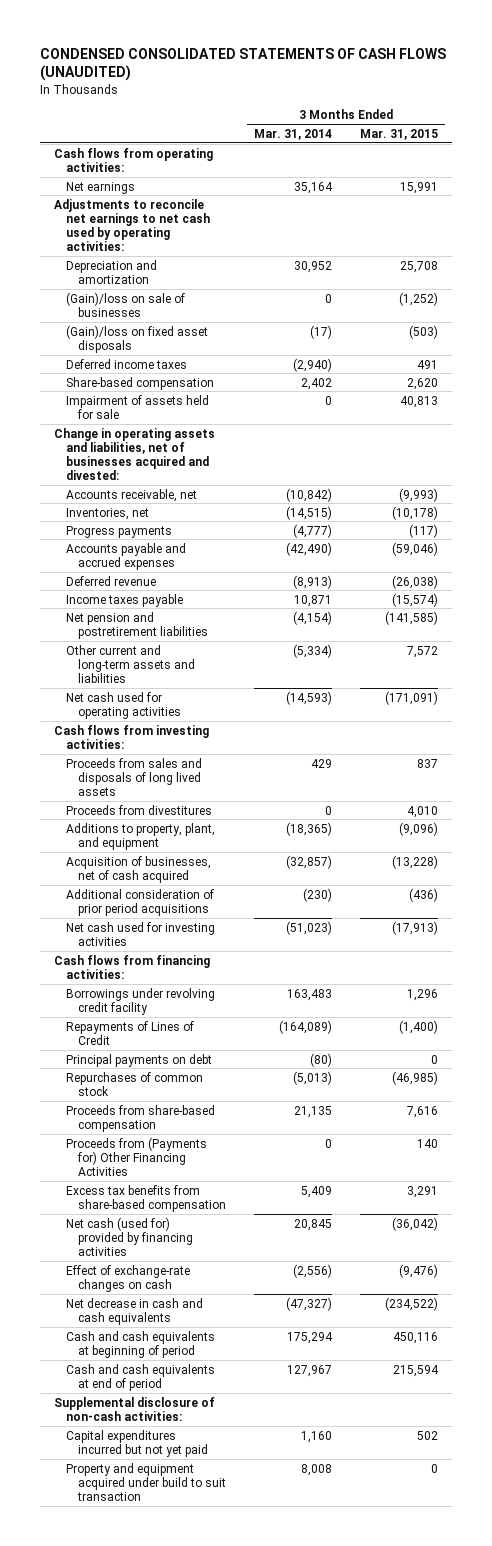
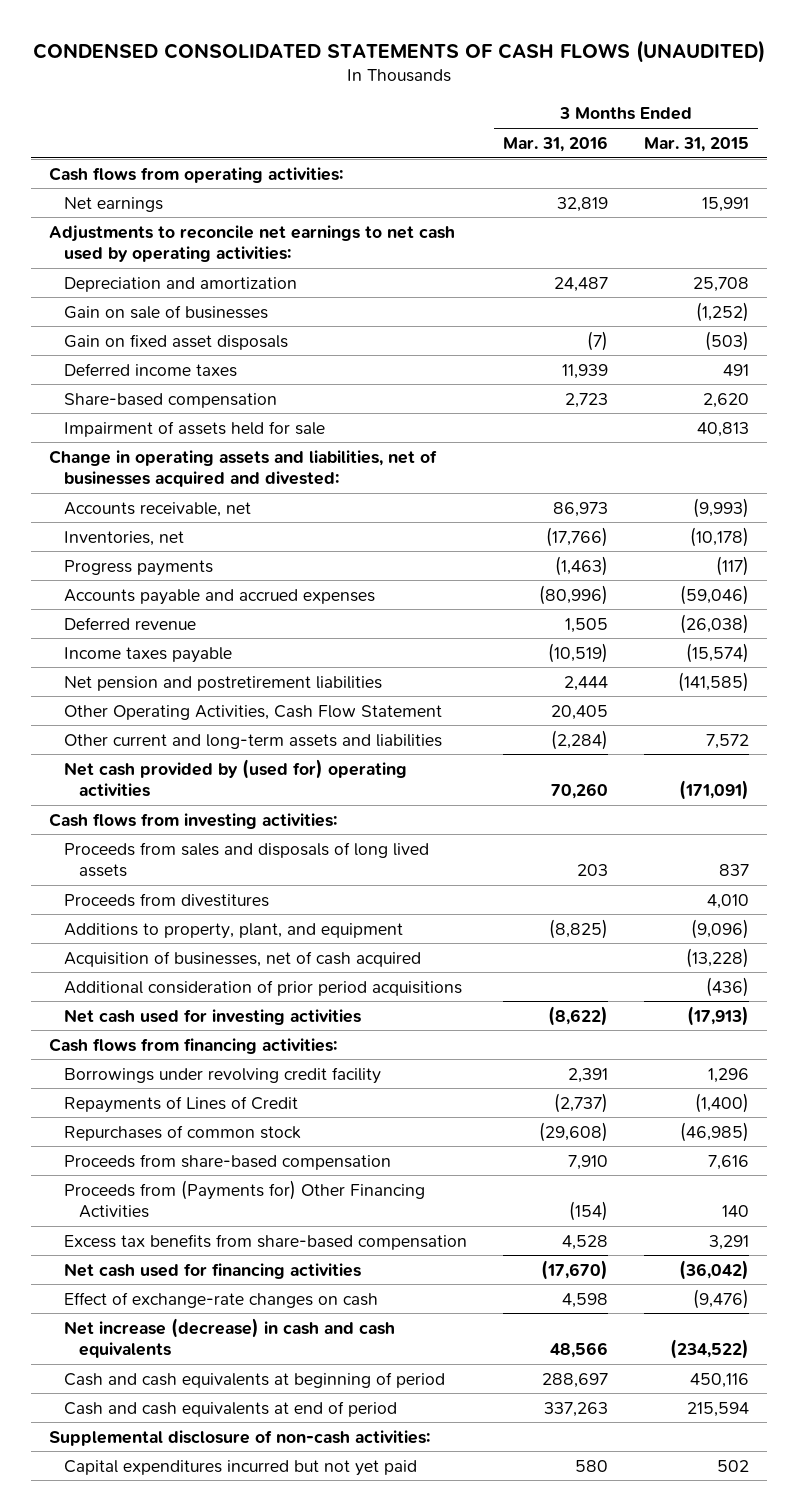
[253,128,332,140] Mar. 31, 2014 -> none
none -> [503,135,609,152] Mar. 31, 2016
[65,291,185,317] (Gain)/loss on sale of businesses -> [64,304,269,319] Gain on sale of businesses
[65,324,208,353] (Gain)/loss on fixed asset disposals -> [64,333,289,350] Gain on fixed asset disposals
none -> [64,704,443,720] Other Operating Activities, Cash Flow Statement
[65,691,181,719] Net cash used for operating activities -> [64,758,408,798] Net cash provided by (used for) operating activities
[65,1053,212,1067] Principal payments on debt -> none
[65,1216,193,1256] Net cash (used for) provided by financing activities -> [64,1262,362,1279] Net cash used for financing activities
[65,1297,203,1325] Net decrease in cash and cash equivalents -> [64,1317,396,1359] Net increase (decrease) in cash and cash equivalents
[65,1462,226,1501] Property and equipment acquired under build to suit transaction -> none

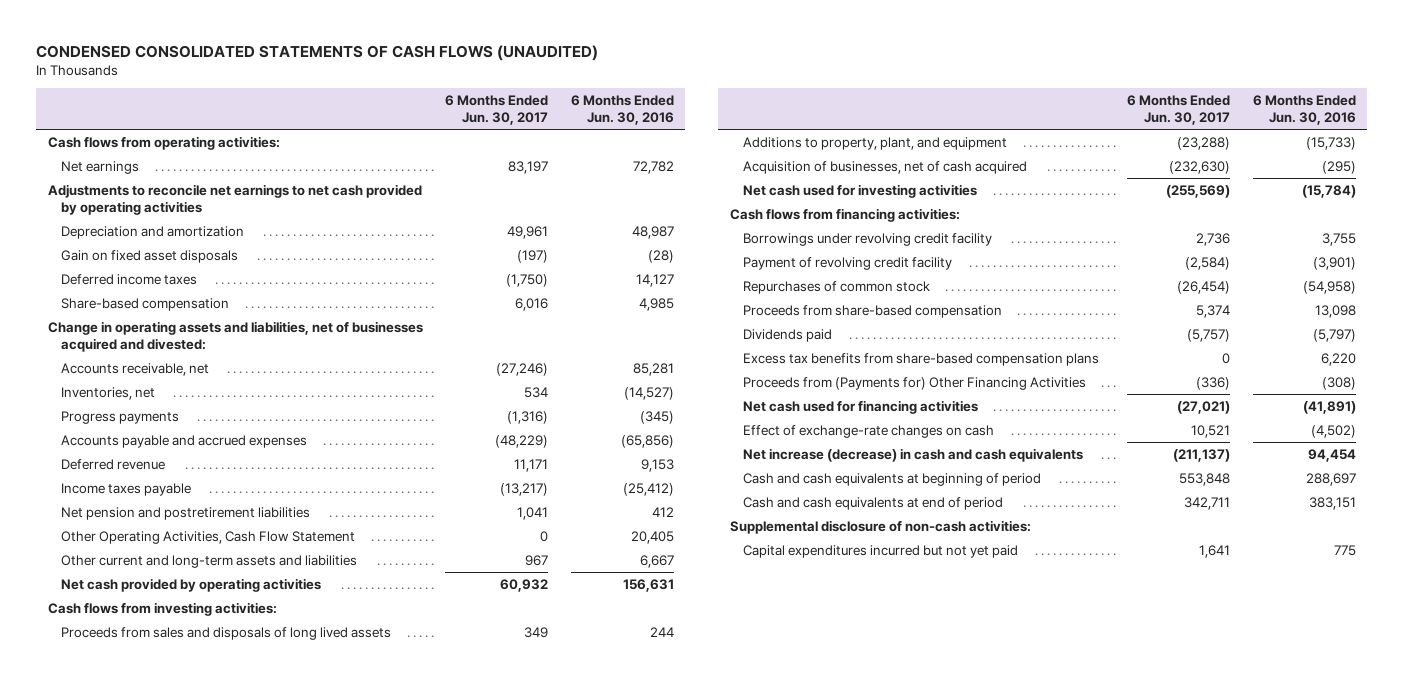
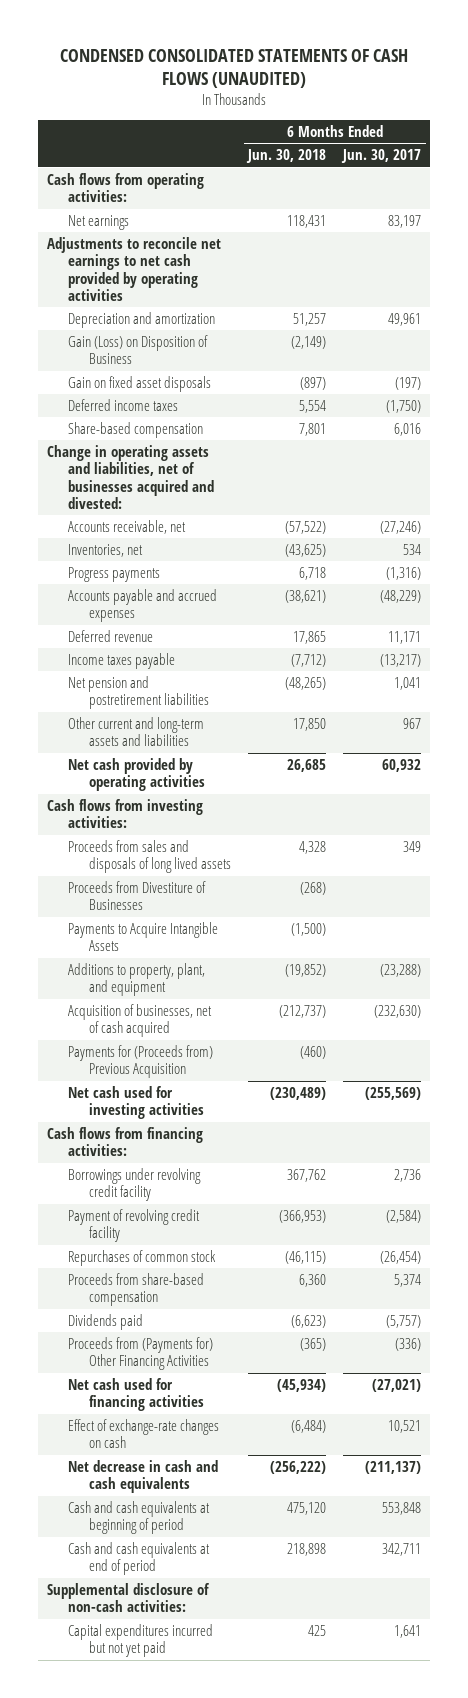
[570,95,674,125] 6 Months Ended Jun. 30, 2016 -> none
none -> [246,149,327,164] Jun. 30, 2018
none -> [68,334,209,365] Gain (Loss) on Disposition of Business
[60,530,355,544] Other Operating Activities, Cash Flow Statement -> none
none -> [68,880,207,911] Proceeds from Divestiture of Businesses
none -> [68,921,219,952] Payments to Acquire Intangible Assets
none -> [68,1044,214,1079] Payments for (Proceeds from) Previous Acquisition
[743,352,1100,366] Excess tax benefits from share-based compensation plans -> none
[743,447,1084,462] Net increase (decrease) in cash and cash equivalents -> [68,1459,219,1494] Net decrease in cash and cash equivalents

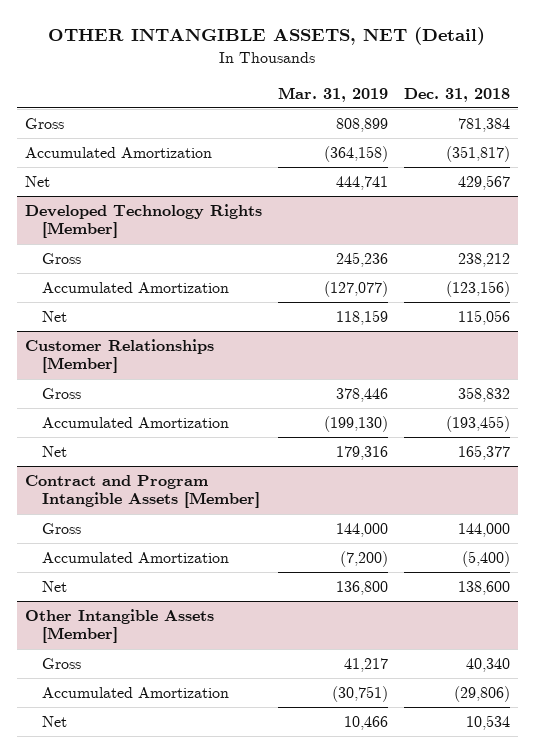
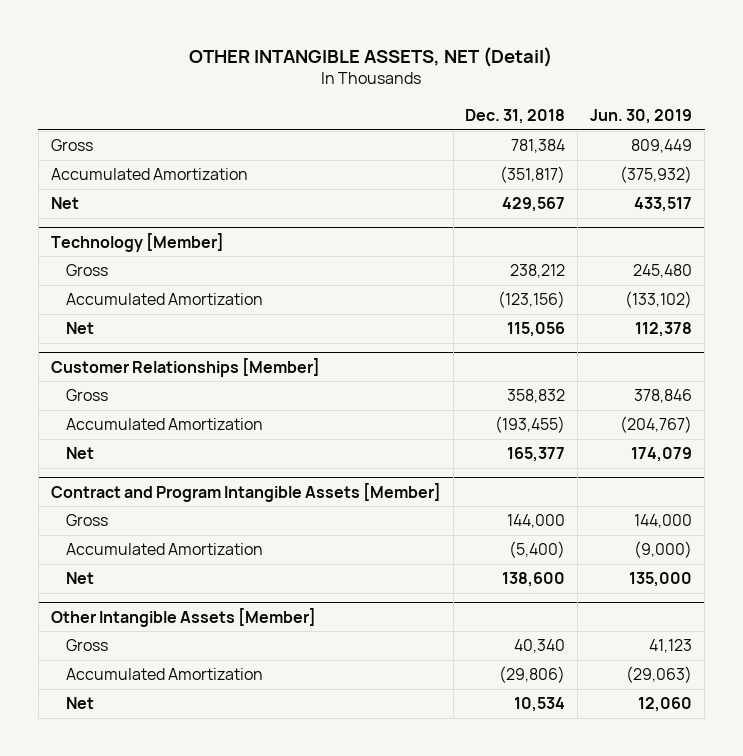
[277,86,388,102] Mar. 31, 2019 -> none
none -> [590,108,693,124] Jun. 30, 2019
[24,204,262,239] Developed Technology Rights [Member] -> [50,232,224,252] Technology [Member]

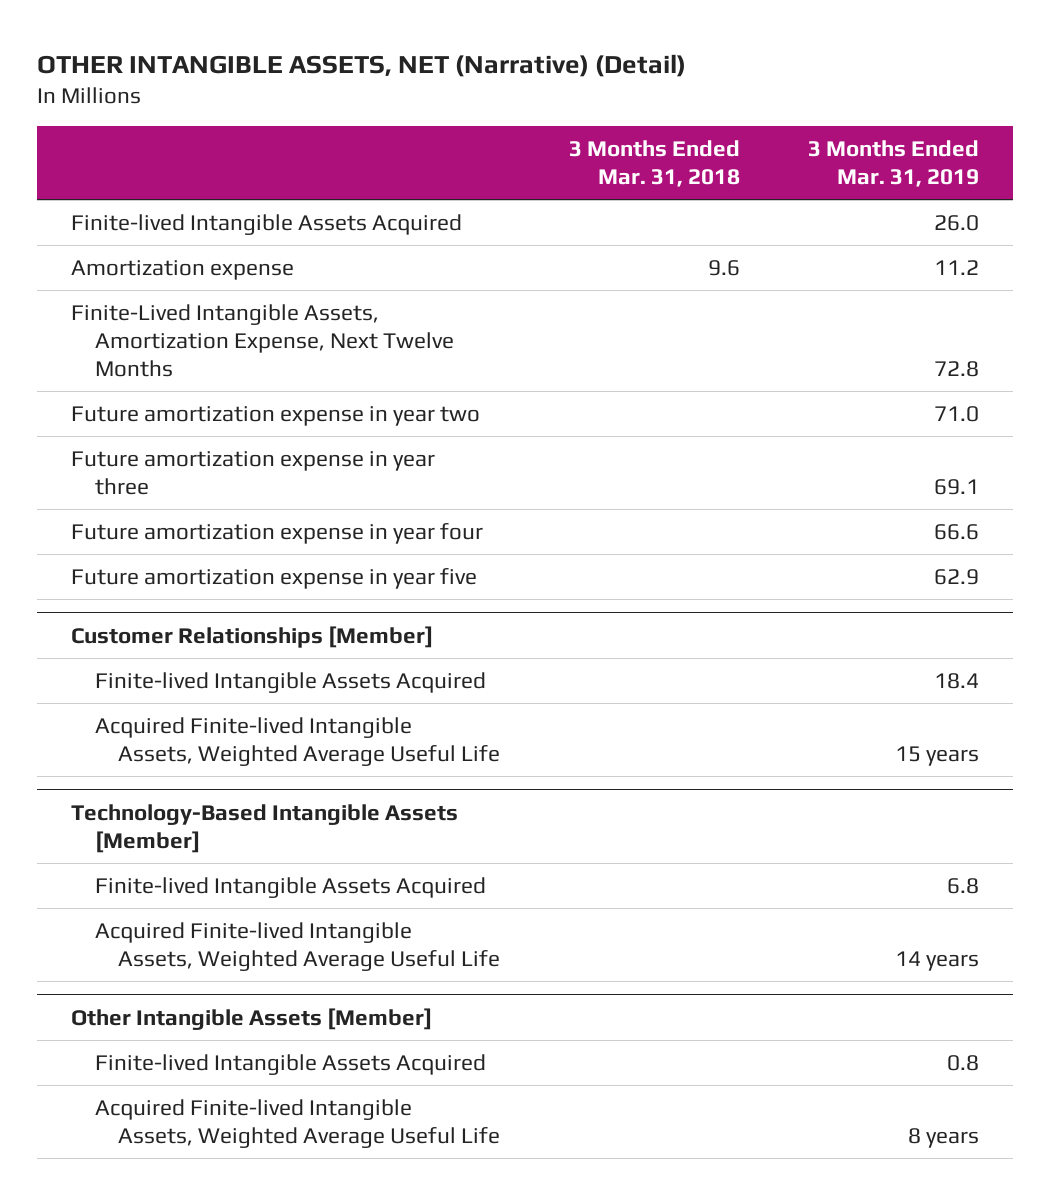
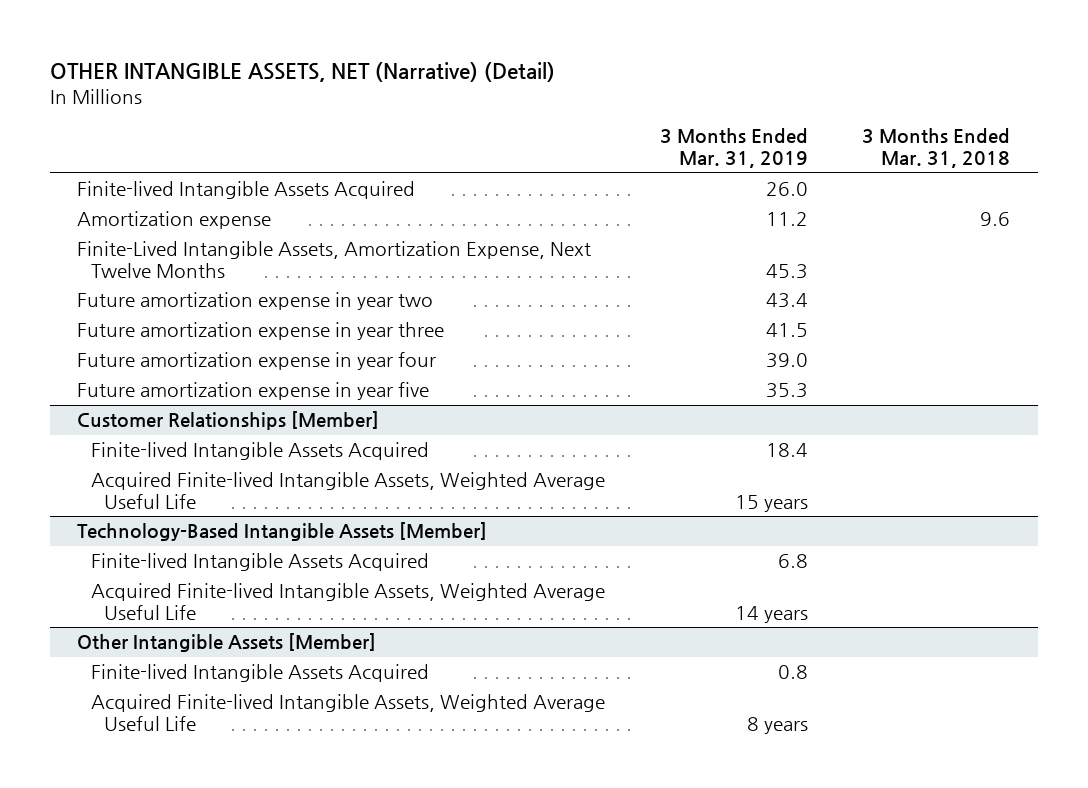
[933,360,979,377] 72.8 -> [765,263,808,279] 45.3
[933,406,979,423] 71.0 -> [765,293,808,309] 43.4
[933,478,979,495] 69.1 -> [765,323,808,338] 41.5
[933,524,979,541] 66.6 -> [765,353,808,369] 39.0
[933,569,979,586] 62.9 -> [765,383,808,399] 35.3

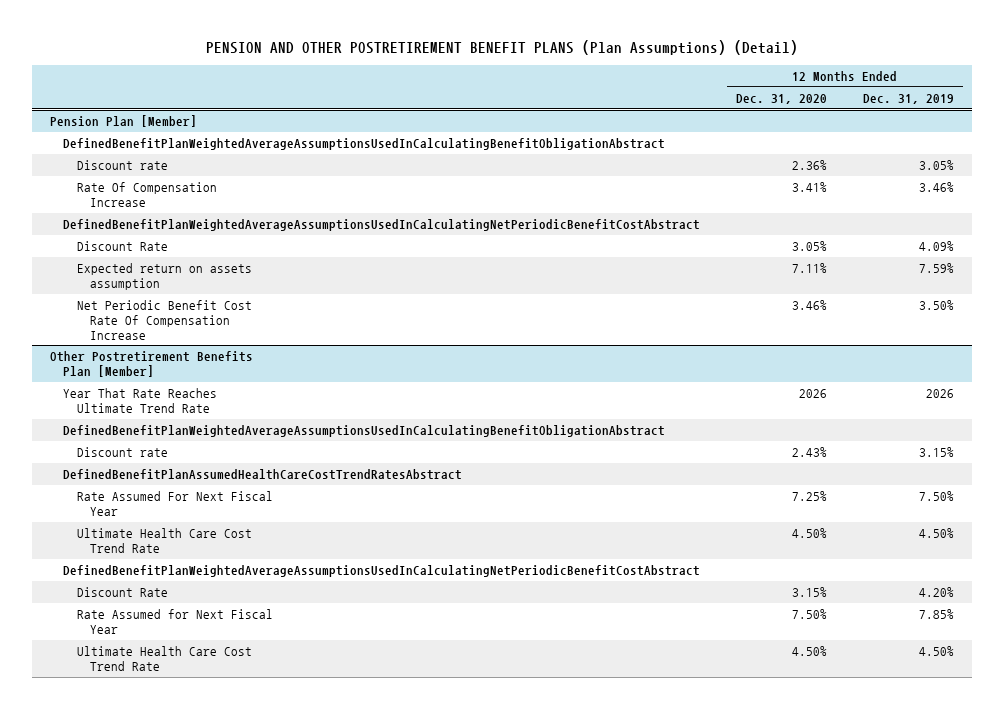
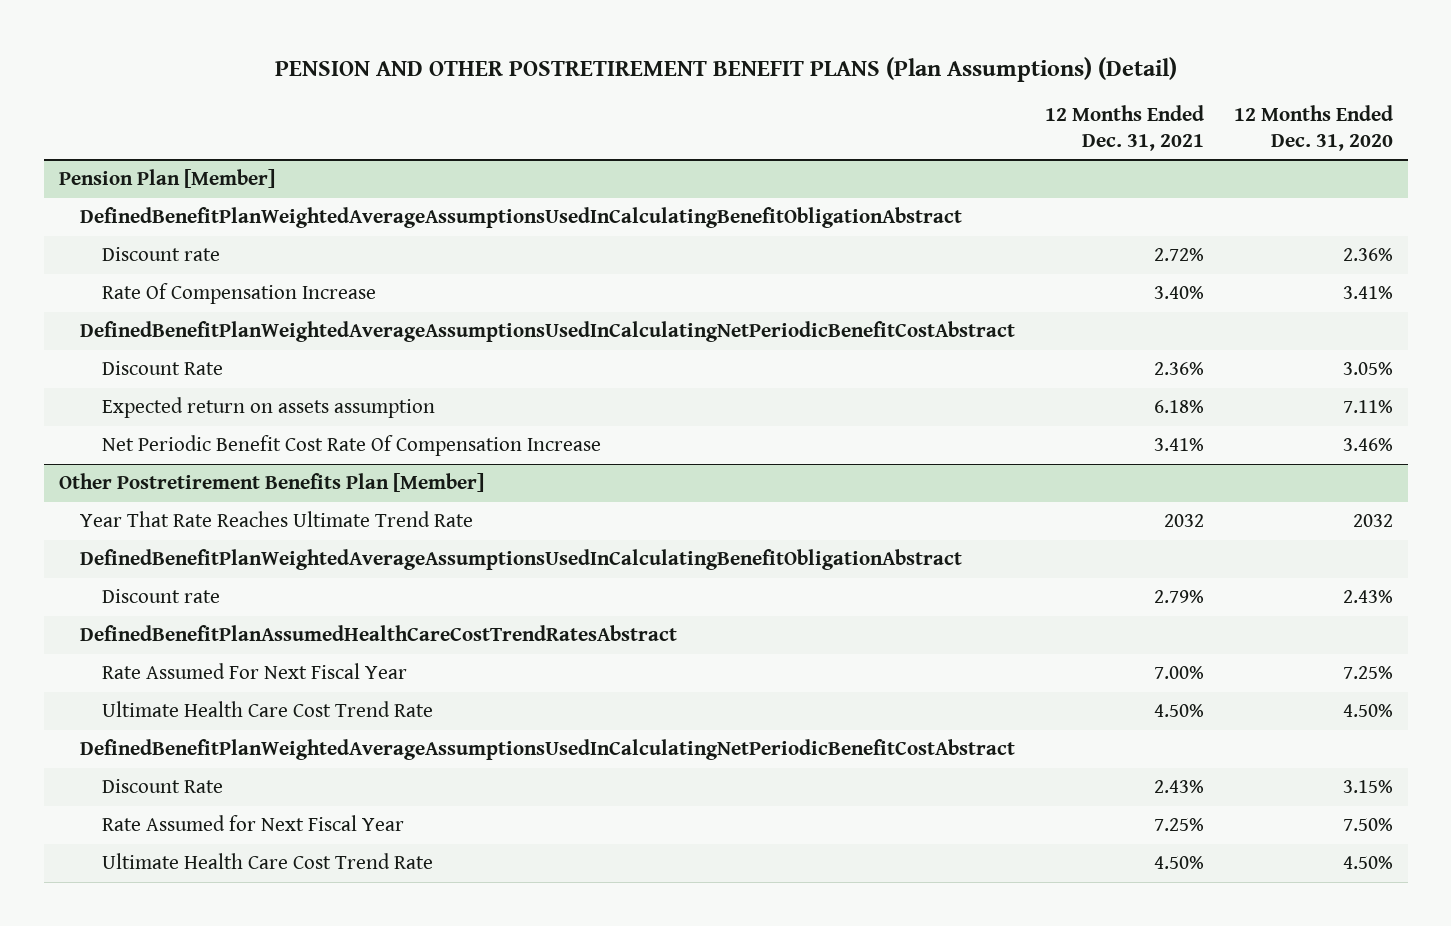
[863,93,955,104] Dec. 31, 2019 -> none
none -> [1044,105,1204,151] 12 Months Ended Dec. 31, 2021
[799,389,828,399] 2026 -> [1352,514,1393,528] 2032

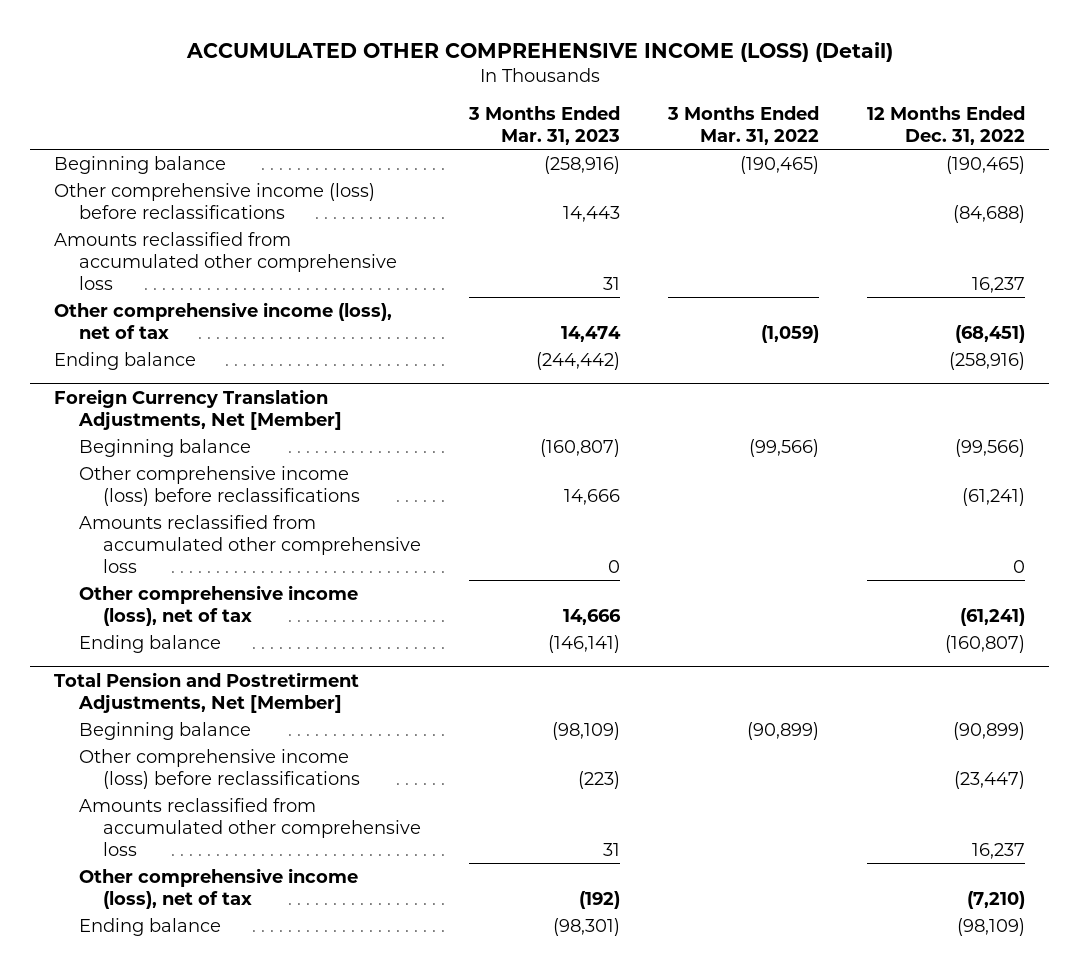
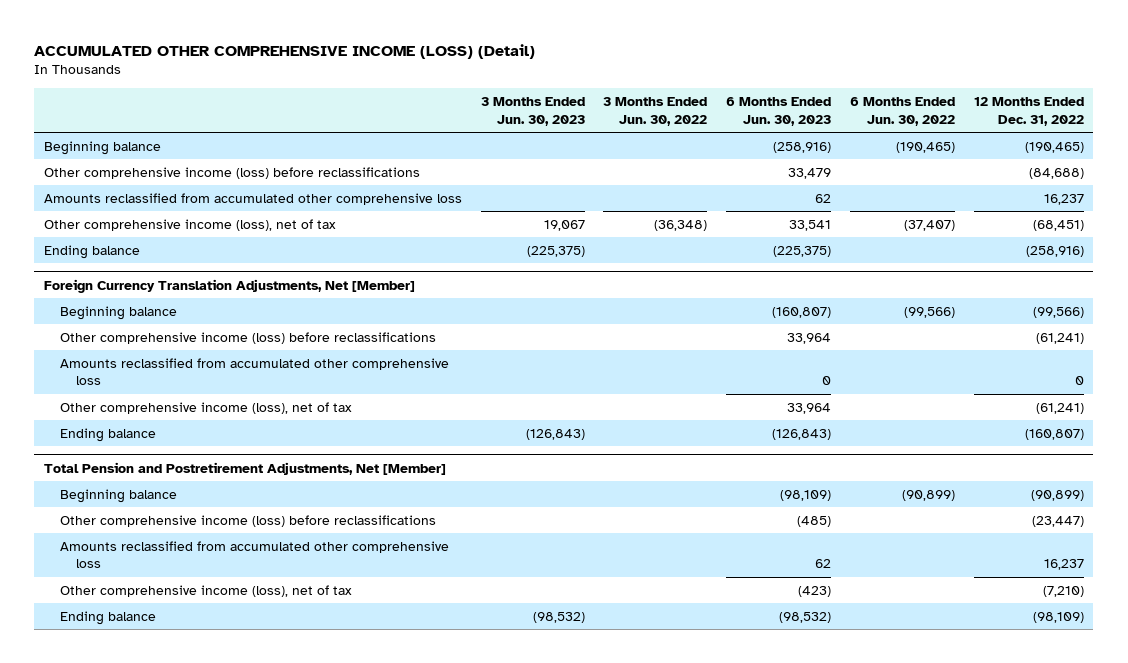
[468,105,621,145] 3 Months Ended Mar. 31, 2023 -> none
[667,105,820,145] 3 Months Ended Mar. 31, 2022 -> none
none -> [480,97,585,126] 3 Months Ended Jun. 30, 2023
none -> [603,97,708,126] 3 Months Ended Jun. 30, 2022
none -> [726,97,832,126] 6 Months Ended Jun. 30, 2023
none -> [850,97,956,126] 6 Months Ended Jun. 30, 2022
[53,671,359,713] Total Pension and Postretirment Adjustments, Net [Member] -> [43,461,446,475] Total Pension and Postretirement Adjustments, Net [Member]

